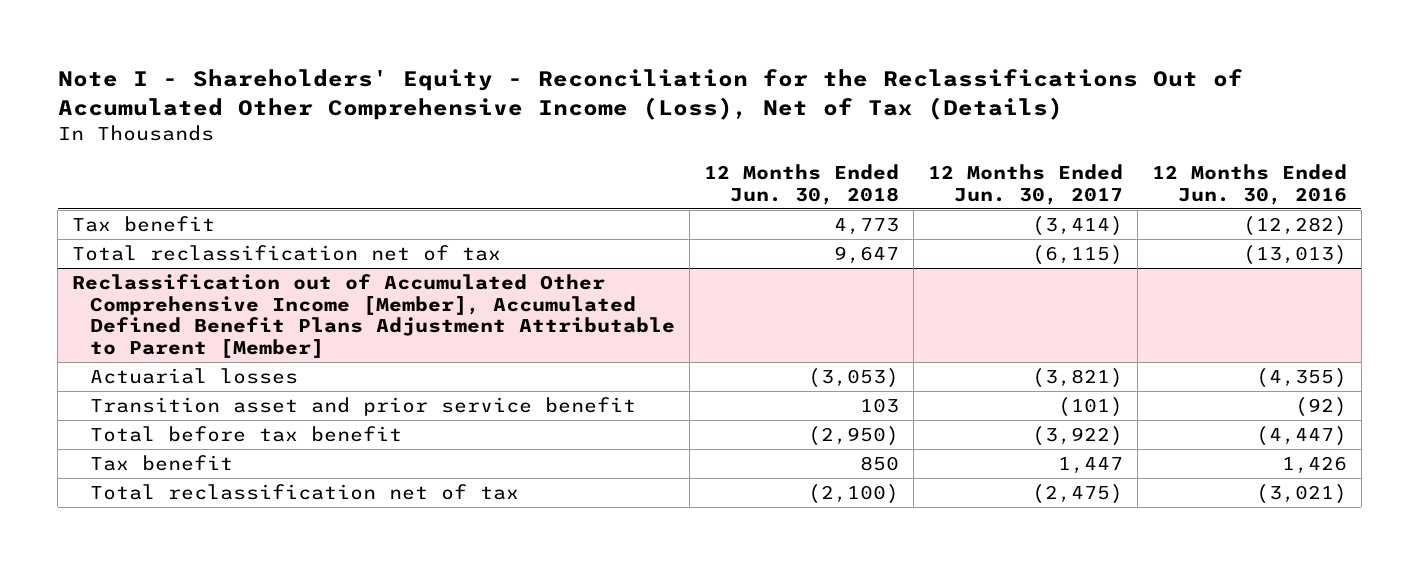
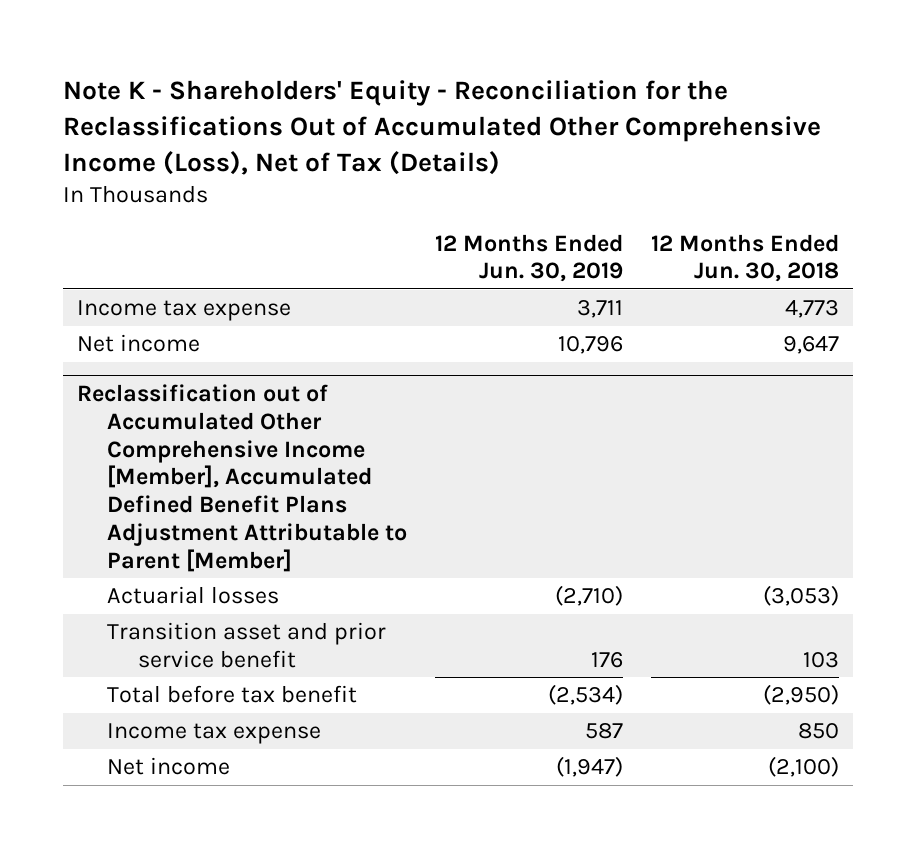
[57,69,1243,121] Note I - Shareholders' Equity - Reconciliation for the Reclassifications Out of Accumulated Other Comprehensive Income (Loss), Net of Tax (Details) -> [62,79,821,175] Note K - Shareholders' Equity - Reconciliation for the Reclassifications Out of Accumulated Other Comprehensive Income (Loss), Net of Tax (Details)
[927,164,1123,205] 12 Months Ended Jun. 30, 2017 -> none
[1151,164,1347,205] 12 Months Ended Jun. 30, 2016 -> none
none -> [435,233,624,283] 12 Months Ended Jun. 30, 2019
[72,215,216,232] Tax benefit -> [76,300,291,322] Income tax expense
[72,244,502,261] Total reclassification net of tax -> [76,334,200,353] Net income
[90,454,234,471] Tax benefit -> [107,723,322,745] Income tax expense
[90,483,520,500] Total reclassification net of tax -> [107,757,231,776] Net income

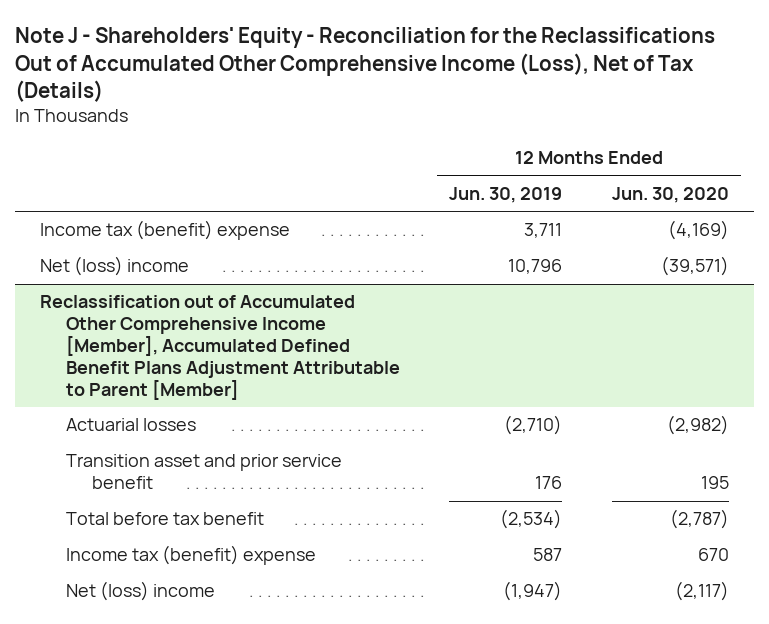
[62,79,821,175] Note K - Shareholders' Equity - Reconciliation for the Reclassifications Out of Accumulated Other Comprehensive Income (Loss), Net of Tax (Details) -> [15,26,716,103] Note J - Shareholders' Equity - Reconciliation for the Reclassifications Out of Accumulated Other Comprehensive Income (Loss), Net of Tax (Details)
[651,233,840,283] 12 Months Ended Jun. 30, 2018 -> none
none -> [611,187,729,204] Jun. 30, 2020
[76,300,291,322] Income tax expense -> [40,220,291,241] Income tax (benefit) expense
[76,334,200,353] Net income -> [40,256,190,277] Net (loss) income
[107,723,322,745] Income tax expense -> [66,545,317,566] Income tax (benefit) expense
[107,757,231,776] Net income -> [66,581,216,602] Net (loss) income

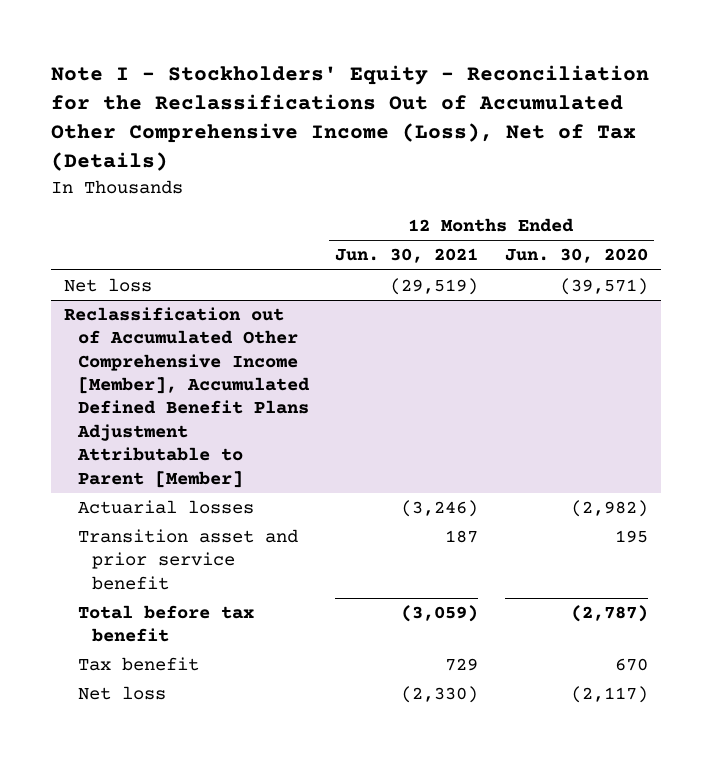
[15,26,716,103] Note J - Shareholders' Equity - Reconciliation for the Reclassifications Out of Accumulated Other Comprehensive Income (Loss), Net of Tax (Details) -> [50,64,649,172] Note I - Stockholders' Equity - Reconciliation for the Reclassifications Out of Accumulated Other Comprehensive Income (Loss), Net of Tax (Details)
[449,187,563,204] Jun. 30, 2019 -> none
none -> [335,248,479,264] Jun. 30, 2021
[40,220,291,241] Income tax (benefit) expense -> none
[40,256,190,277] Net (loss) income -> [64,277,153,292] Net loss
[66,545,317,566] Income tax (benefit) expense -> [77,656,199,671] Tax benefit
[66,581,216,602] Net (loss) income -> [77,685,166,700] Net loss

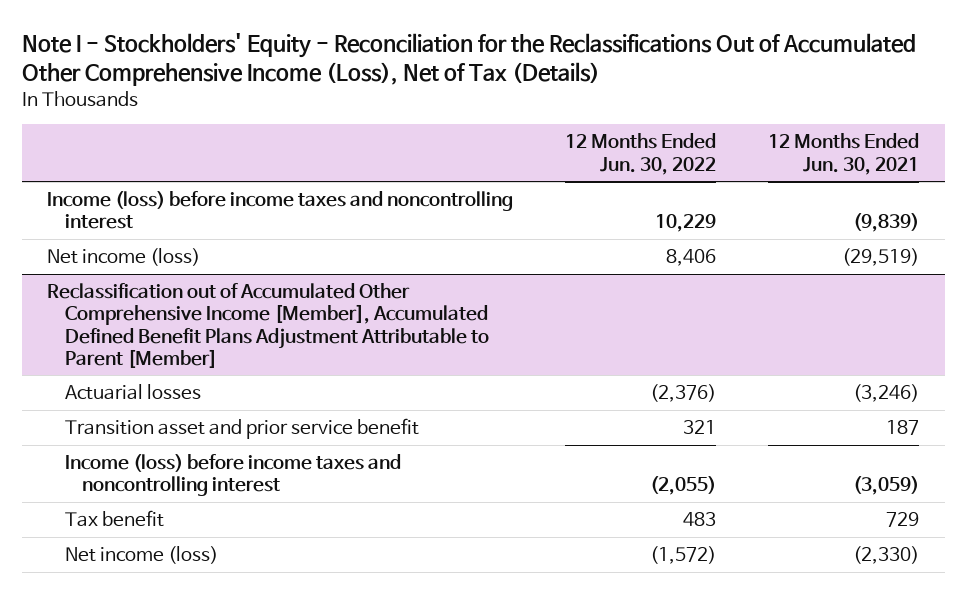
[504,248,648,264] Jun. 30, 2020 -> none
none -> [565,133,717,175] 12 Months Ended Jun. 30, 2022
none -> [47,191,514,230] Income (loss) before income taxes and noncontrolling interest
[64,277,153,292] Net loss -> [47,248,201,267] Net income (loss)
[77,604,254,643] Total before tax benefit -> [64,454,401,497] Income (loss) before income taxes and noncontrolling interest
[77,685,166,700] Net loss -> [64,546,218,565] Net income (loss)

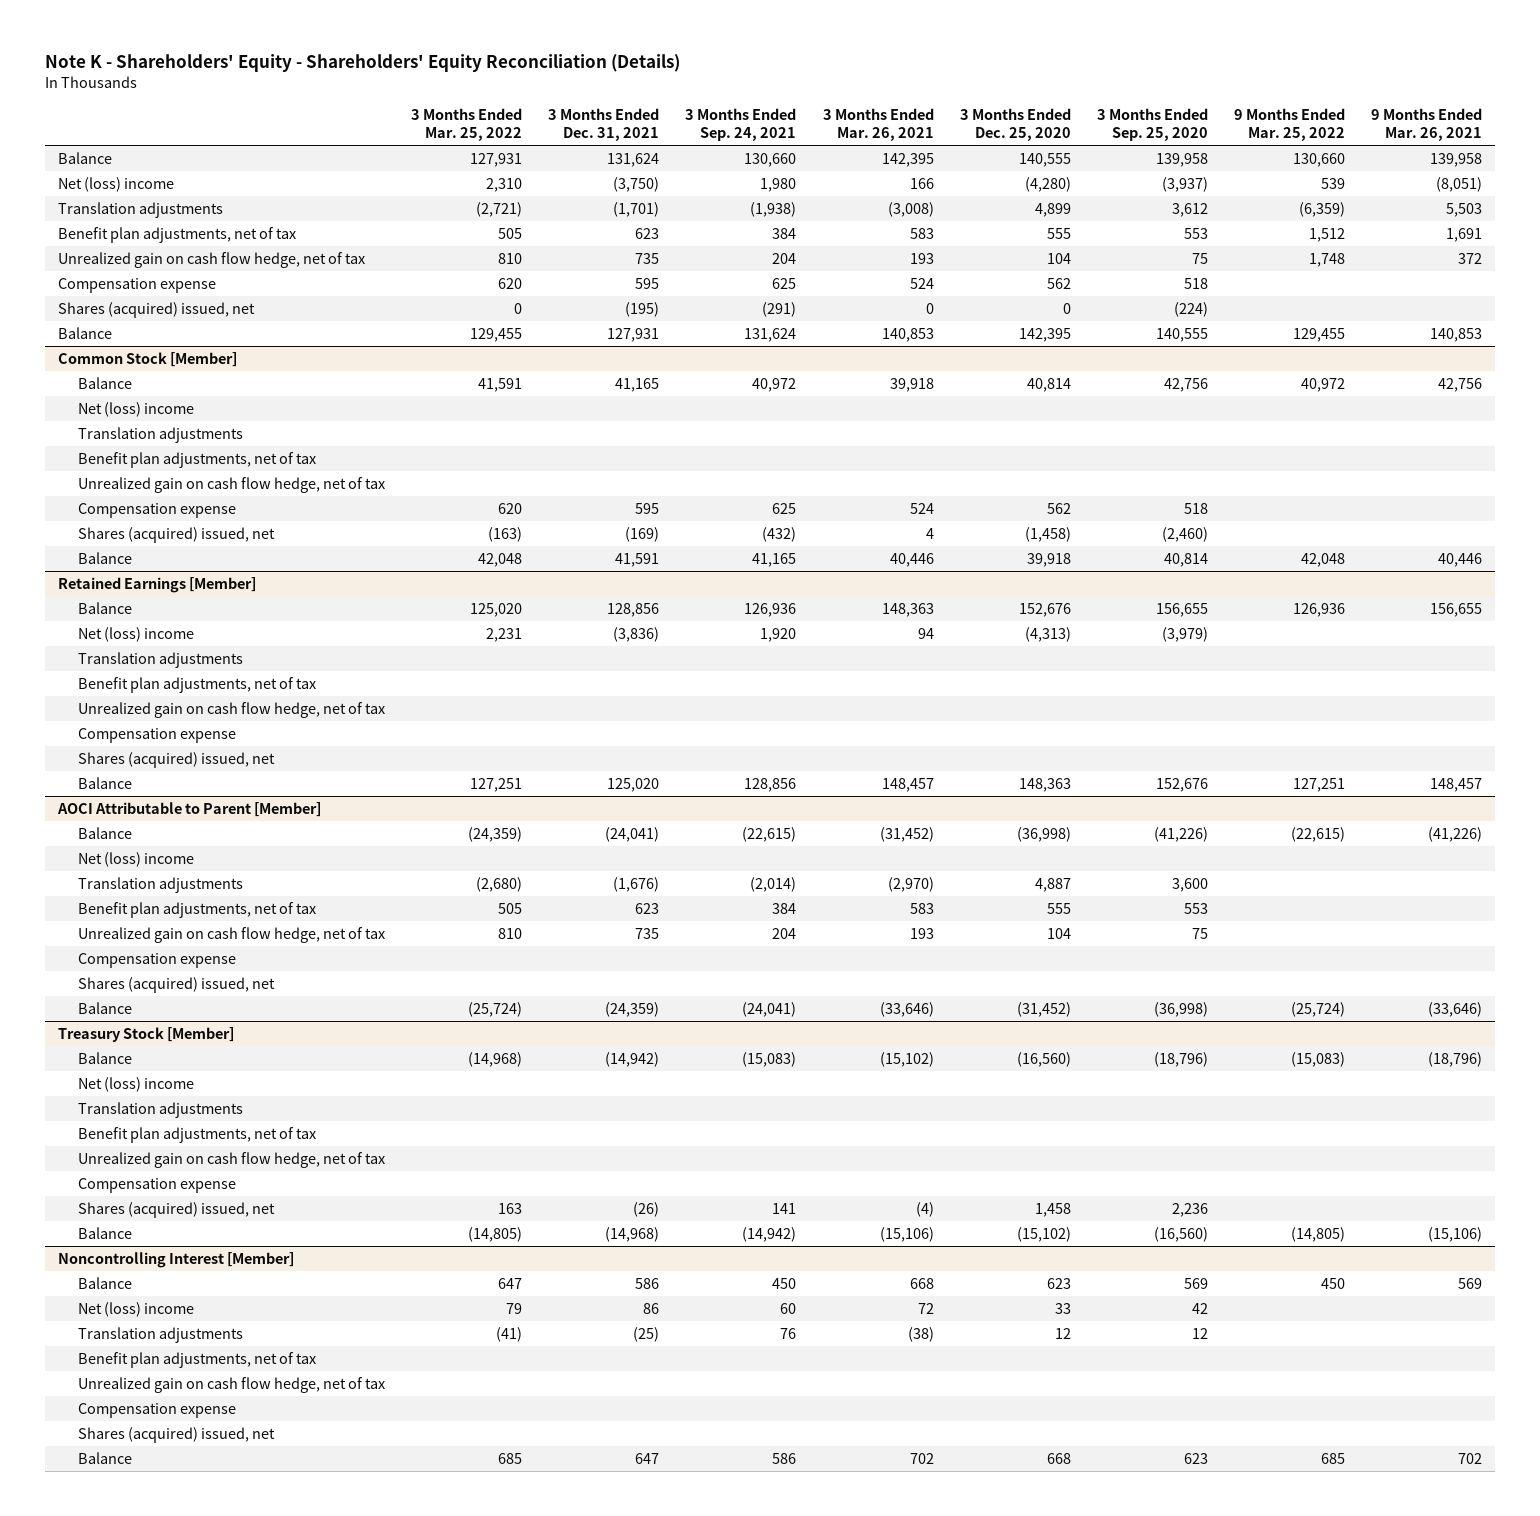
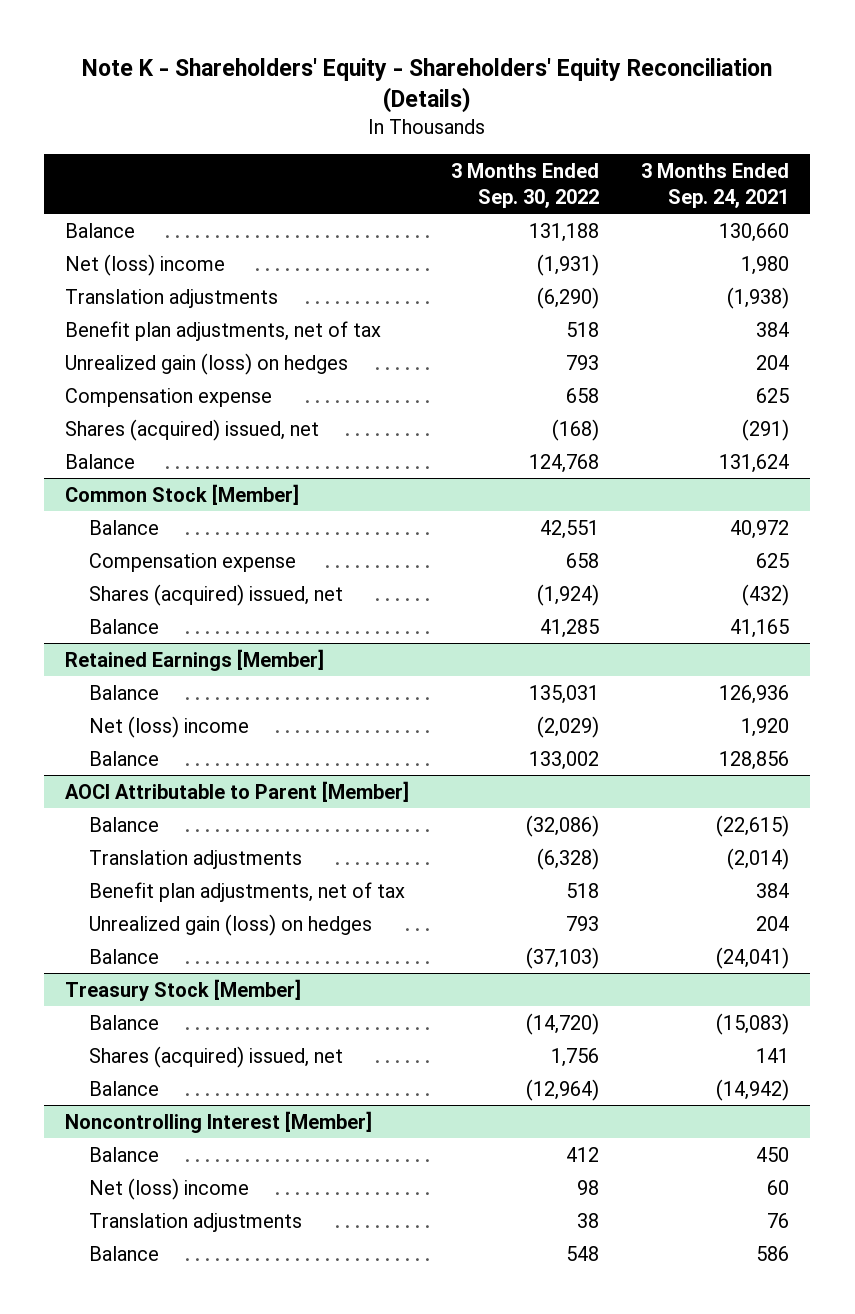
[411,108,523,142] 3 Months Ended Mar. 25, 2022 -> none
[548,108,660,142] 3 Months Ended Dec. 31, 2021 -> none
[822,108,934,142] 3 Months Ended Mar. 26, 2021 -> none
[959,108,1071,142] 3 Months Ended Dec. 25, 2020 -> none
[1096,108,1208,142] 3 Months Ended Sep. 25, 2020 -> none
[1233,108,1345,142] 9 Months Ended Mar. 25, 2022 -> none
[1370,108,1482,142] 9 Months Ended Mar. 26, 2021 -> none
none -> [451,162,600,208] 3 Months Ended Sep. 30, 2022
[57,252,365,269] Unrealized gain on cash flow hedge, net of tax -> [65,352,349,375] Unrealized gain (loss) on hedges
[78,402,195,418] Net (loss) income -> none
[78,427,244,444] Translation adjustments -> none
[78,452,317,469] Benefit plan adjustments, net of tax -> none
[78,477,386,494] Unrealized gain on cash flow hedge, net of tax -> none
[78,652,244,669] Translation adjustments -> none
[78,677,317,694] Benefit plan adjustments, net of tax -> none
[78,702,386,719] Unrealized gain on cash flow hedge, net of tax -> none
[78,728,237,744] Compensation expense -> none
[78,752,276,769] Shares (acquired) issued, net -> none
[78,852,195,868] Net (loss) income -> none
[78,953,237,969] Compensation expense -> none
[78,977,276,994] Shares (acquired) issued, net -> none
[78,927,386,944] Unrealized gain on cash flow hedge, net of tax -> [89,913,373,936] Unrealized gain (loss) on hedges
[78,1077,195,1093] Net (loss) income -> none
[78,1102,244,1119] Translation adjustments -> none
[78,1127,317,1144] Benefit plan adjustments, net of tax -> none
[78,1152,386,1169] Unrealized gain on cash flow hedge, net of tax -> none
[78,1178,237,1194] Compensation expense -> none
[78,1352,317,1369] Benefit plan adjustments, net of tax -> none
[78,1377,386,1394] Unrealized gain on cash flow hedge, net of tax -> none
[78,1403,237,1419] Compensation expense -> none
[78,1427,276,1444] Shares (acquired) issued, net -> none

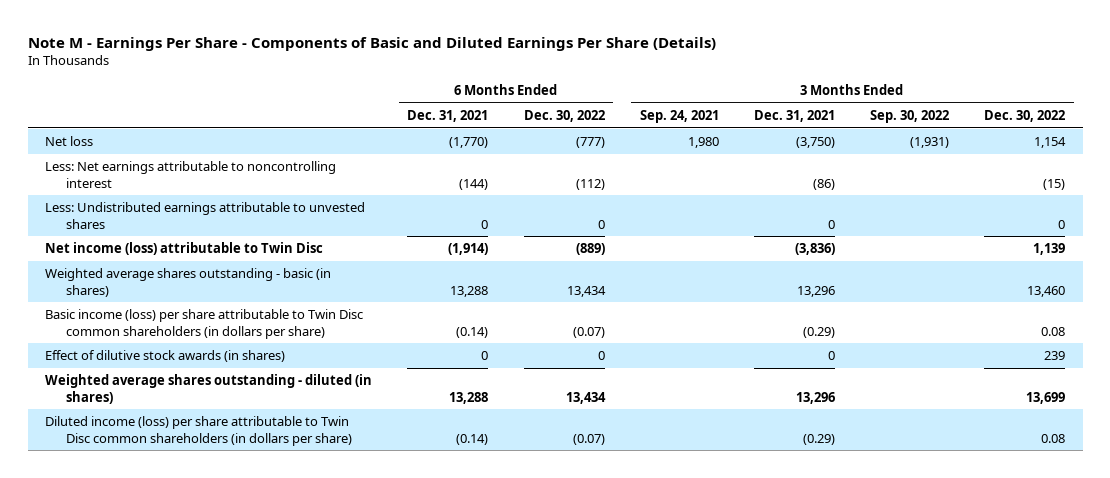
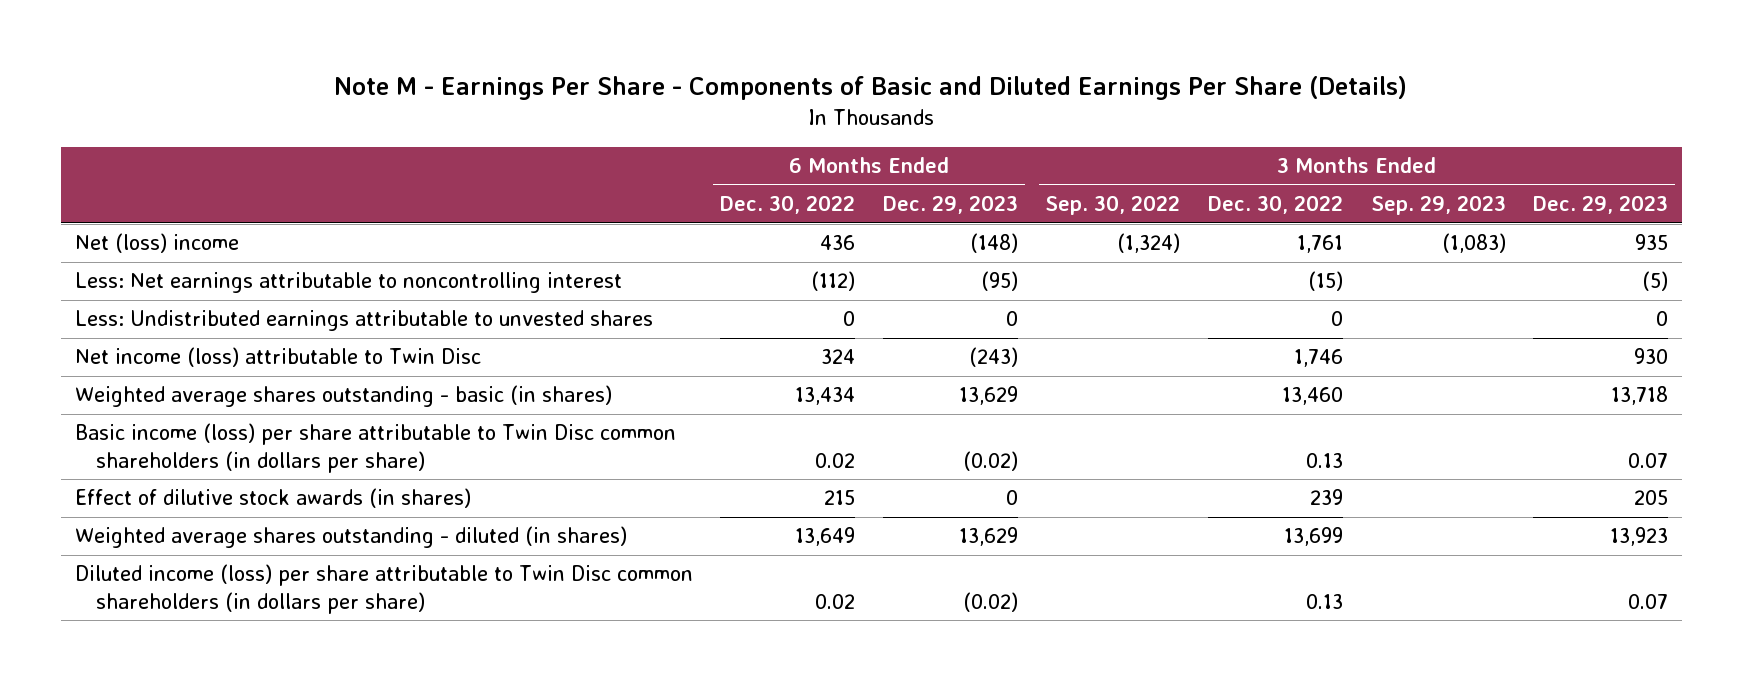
[407,110,489,123] Dec. 31, 2021 -> none
[639,110,719,124] Sep. 24, 2021 -> none
[753,110,835,123] Dec. 31, 2021 -> none
none -> [882,195,1018,215] Dec. 29, 2023
none -> [1370,195,1506,216] Sep. 29, 2023
none -> [1533,195,1669,215] Dec. 29, 2023
[45,136,94,147] Net loss -> [74,233,239,254] Net (loss) income
[575,137,605,149] (777) -> [820,235,856,251] 436
[910,137,950,149] (1,931) -> [1117,233,1181,254] (1,324)
[1034,137,1067,149] 1,154 -> [1297,235,1344,254] 1,761
[575,243,605,256] (889) -> [821,349,856,365] 324
[1033,243,1066,256] 1,139 -> [1294,349,1344,368] 1,746
[572,326,605,338] (0.07) -> [815,452,856,468] 0.02
[1041,326,1066,336] 0.08 -> [1306,452,1344,468] 0.13
[597,351,605,361] 0 -> [824,490,856,506] 215
[565,391,606,404] 13,434 -> [795,527,856,547] 13,649
[572,433,605,445] (0.07) -> [815,593,856,609] 0.02
[1041,433,1066,443] 0.08 -> [1306,593,1344,609] 0.13

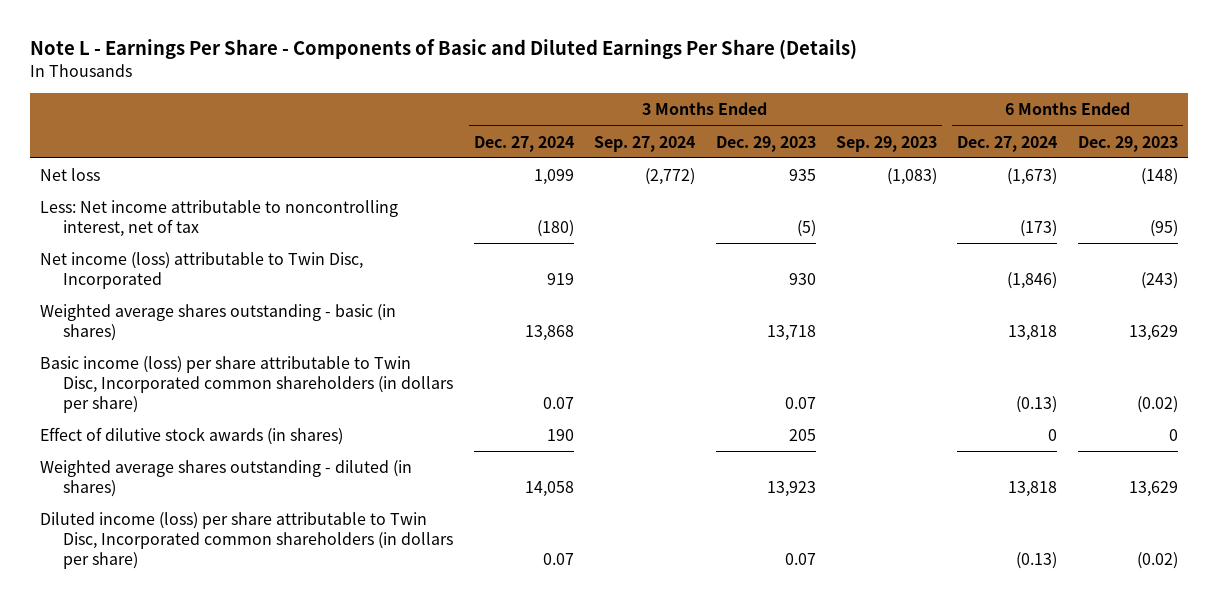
[334,75,1408,100] Note M - Earnings Per Share - Components of Basic and Diluted Earnings Per Share (Details) -> [30,39,858,60] Note L - Earnings Per Share - Components of Basic and Diluted Earnings Per Share (Details)
[720,195,856,215] Dec. 30, 2022 -> none
[1045,195,1181,216] Sep. 30, 2022 -> none
[1208,195,1344,215] Dec. 30, 2022 -> none
none -> [473,135,574,152] Dec. 27, 2024
none -> [594,135,696,152] Sep. 27, 2024
none -> [957,135,1058,152] Dec. 27, 2024
[74,310,653,332] Less: Undistributed earnings attributable to unvested shares -> none
[74,233,239,254] Net (loss) income -> [40,168,101,182] Net loss
[74,272,622,294] Less: Net earnings attributable to noncontrolling interest -> [40,200,399,237] Less: Net income attributable to noncontrolling interest, net of tax
[74,347,481,368] Net income (loss) attributable to Twin Disc -> [40,252,364,289] Net income (loss) attributable to Twin Disc, Incorporated
[74,423,676,473] Basic income (loss) per share attributable to Twin Disc common shareholders (in dollars per share) -> [40,356,454,413] Basic income (loss) per share attributable to Twin Disc, Incorporated common shareholders (in dollars per share)
[74,564,693,614] Diluted income (loss) per share attributable to Twin Disc common shareholders (in dollars per share) -> [40,512,454,569] Diluted income (loss) per share attributable to Twin Disc, Incorporated common shareholders (in dollars per share)

